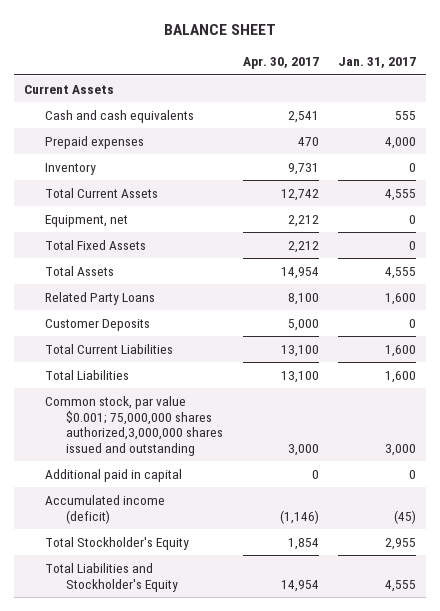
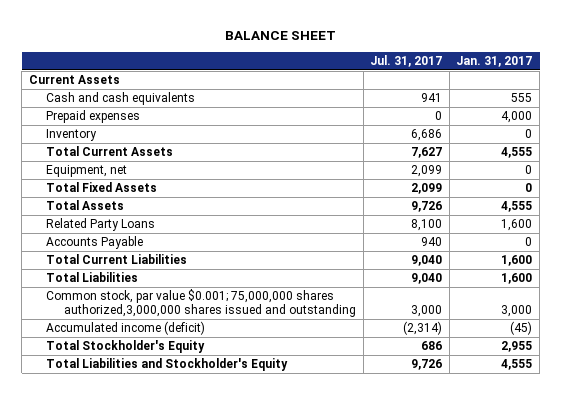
[242,57,319,70] Apr. 30, 2017 -> none
none -> [370,54,443,67] Jul. 31, 2017
[44,318,150,331] Customer Deposits -> none
none -> [46,236,144,250] Accounts Payable
[44,468,182,482] Additional paid in capital -> none

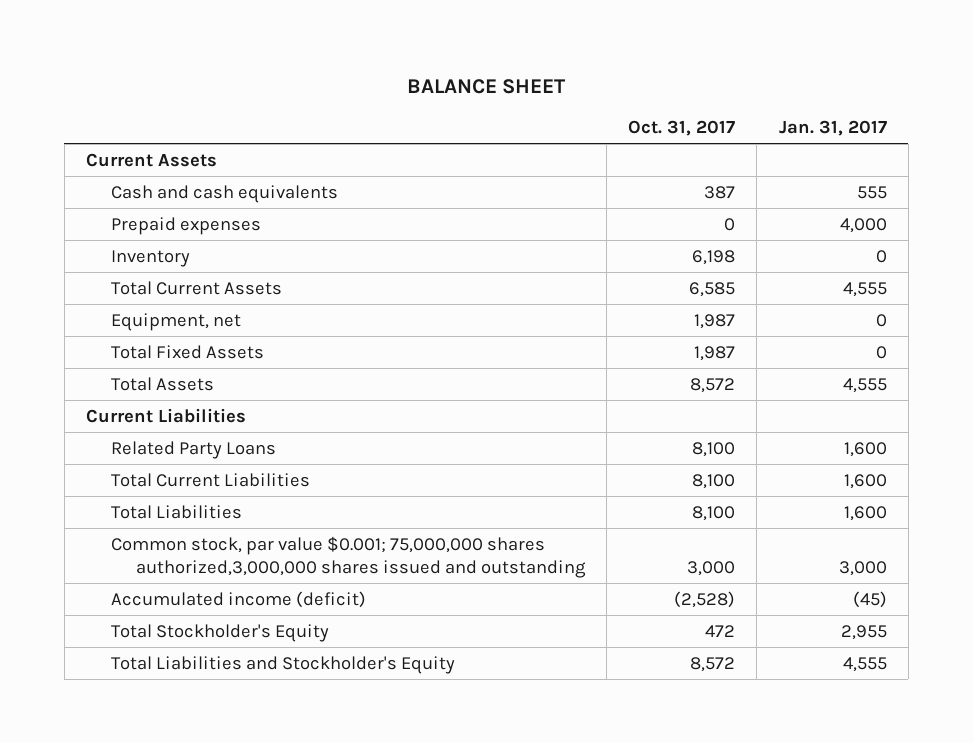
[370,54,443,67] Jul. 31, 2017 -> none
none -> [628,120,736,137] Oct. 31, 2017
none -> [85,408,246,424] Current Liabilities
[46,236,144,250] Accounts Payable -> none

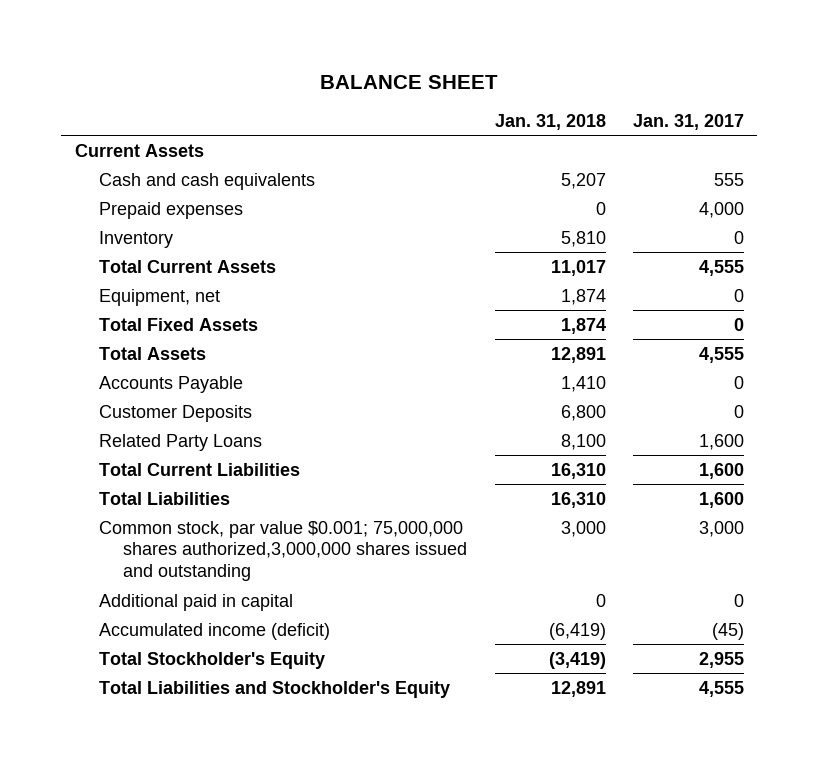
[628,120,736,137] Oct. 31, 2017 -> none
none -> [494,114,606,131] Jan. 31, 2018
[85,408,246,424] Current Liabilities -> none
none -> [98,375,243,393] Accounts Payable
none -> [98,404,252,422] Customer Deposits
none -> [98,593,293,611] Additional paid in capital

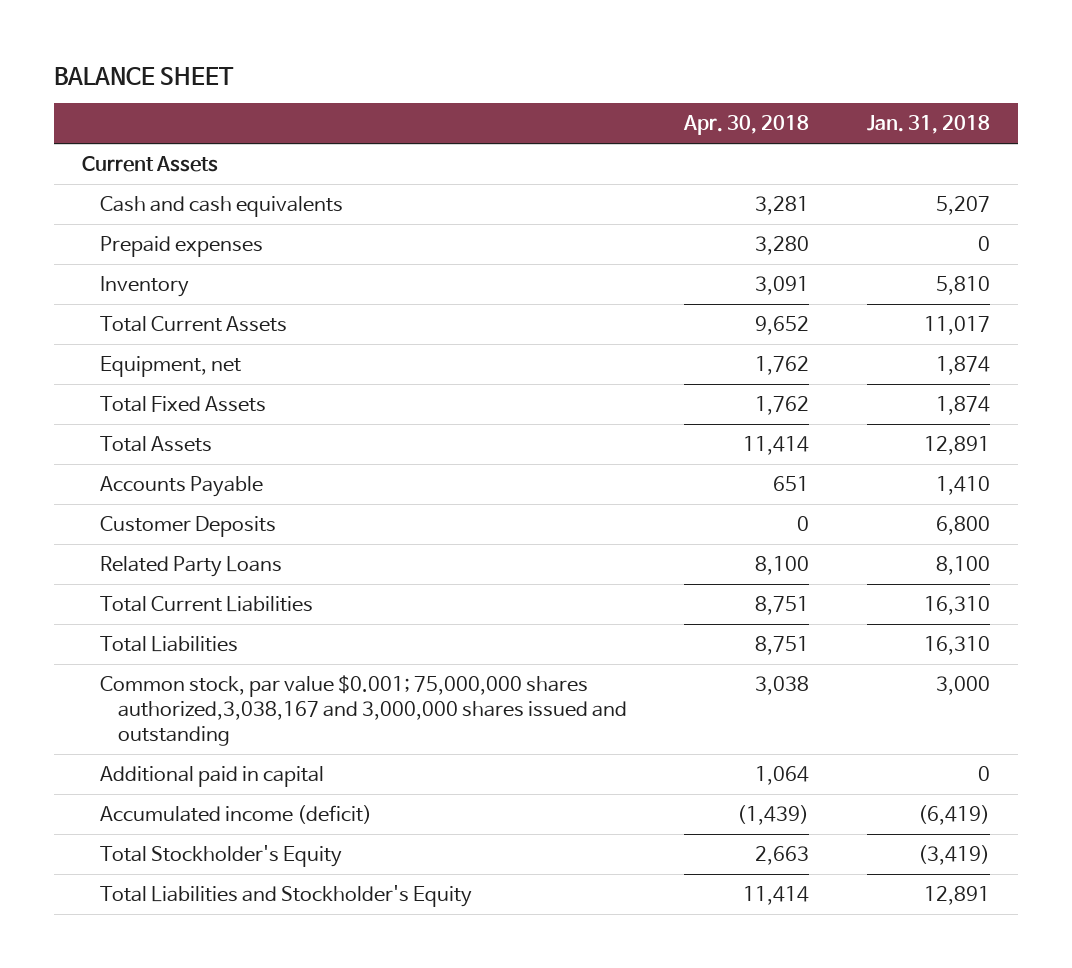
[632,114,744,131] Jan. 31, 2017 -> none
none -> [683,115,810,136] Apr. 30, 2018
[98,520,468,582] Common stock, par value $0.001; 75,000,000 shares authorized,3,000,000 shares issued and outstanding -> [100,674,627,746] Common stock, par value $0.001; 75,000,000 shares authorized,3,038,167 and 3,000,000 shares issued and outstanding

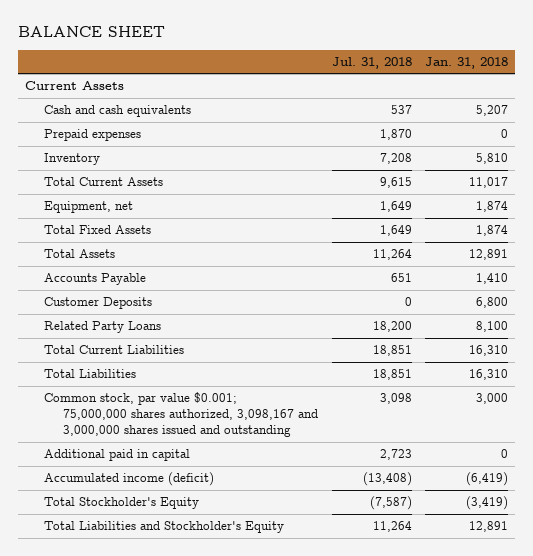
[683,115,810,136] Apr. 30, 2018 -> none
none -> [331,56,412,69] Jul. 31, 2018
[100,674,627,746] Common stock, par value $0.001; 75,000,000 shares authorized,3,038,167 and 3,000,000 shares issued and outstanding -> [43,392,318,438] Common stock, par value $0.001; 75,000,000 shares authorized, 3,098,167 and 3,000,000 shares issued and outstanding

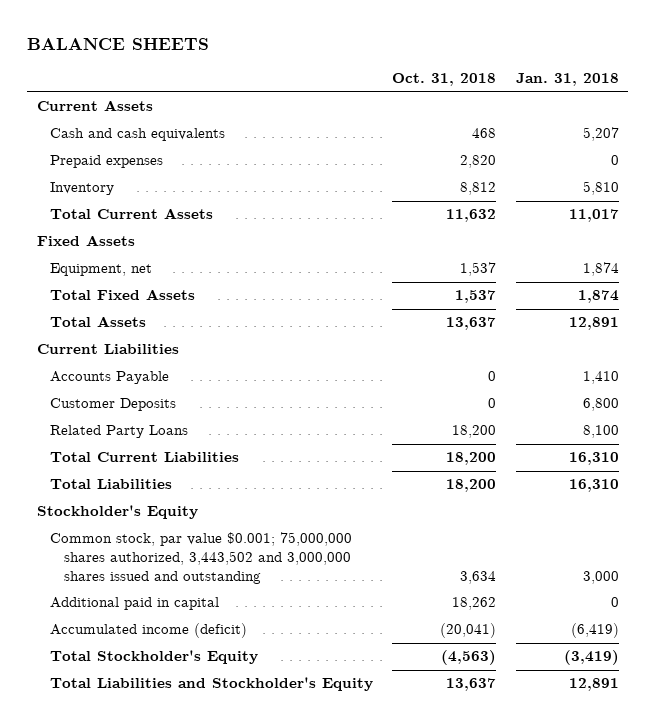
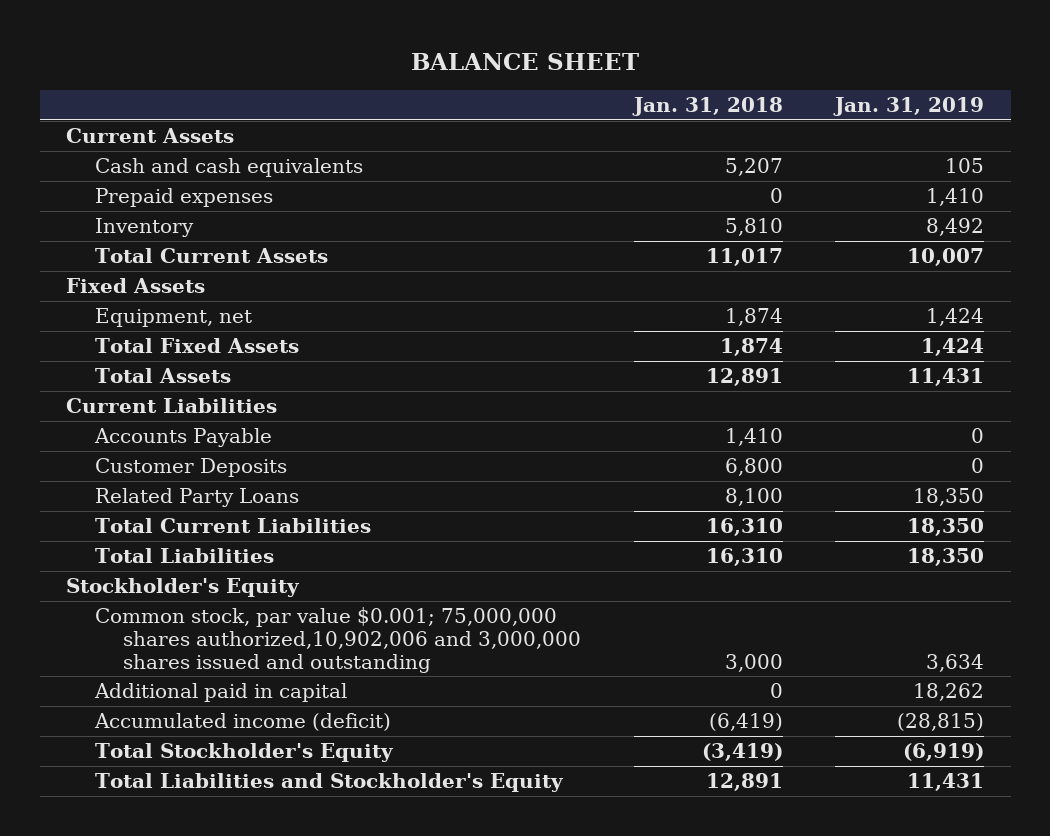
[27,38,210,51] BALANCE SHEETS -> [411,53,640,71] BALANCE SHEET
[392,73,497,87] Oct. 31, 2018 -> none
none -> [833,96,985,116] Jan. 31, 2019
[50,532,353,584] Common stock, par value $0.001; 75,000,000 shares authorized, 3,443,502 and 3,000,000 shares issued and outstanding -> [94,606,581,673] Common stock, par value $0.001; 75,000,000 shares authorized,10,902,006 and 3,000,000 shares issued and outstanding

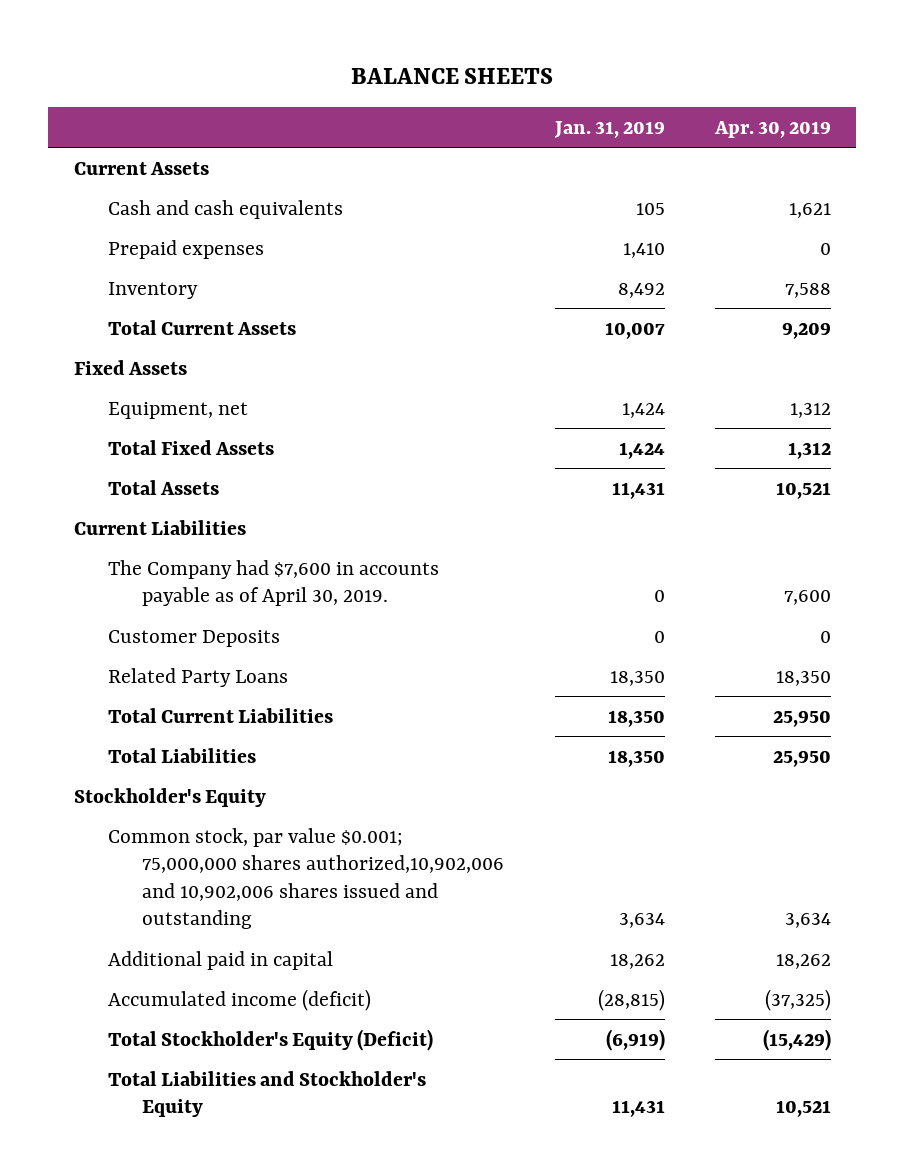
[411,53,640,71] BALANCE SHEET -> [351,67,554,84] BALANCE SHEETS
[631,96,783,116] Jan. 31, 2018 -> none
none -> [714,120,832,138] Apr. 30, 2019
[93,427,272,447] Accounts Payable -> [107,559,439,607] The Company had $7,600 in accounts payable as of April 30, 2019.
[94,606,581,673] Common stock, par value $0.001; 75,000,000 shares authorized,10,902,006 and 3,000,000 shares issued and outstanding -> [107,827,505,930] Common stock, par value $0.001; 75,000,000 shares authorized,10,902,006 and 10,902,006 shares issued and outstanding
[94,742,394,762] Total Stockholder's Equity -> [107,1028,433,1051] Total Stockholder's Equity (Deficit)

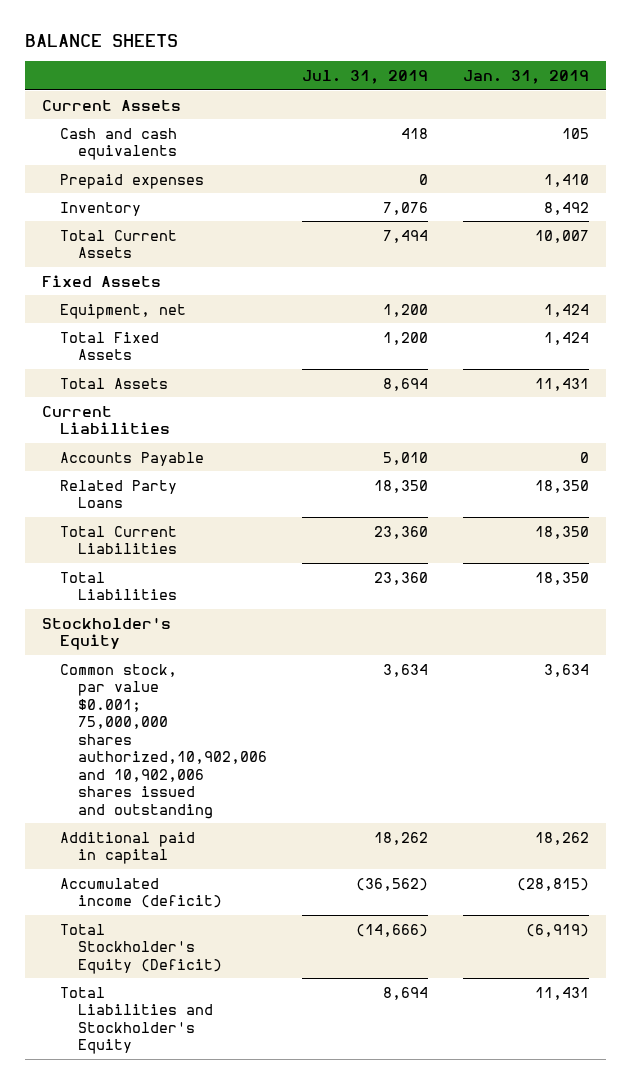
[714,120,832,138] Apr. 30, 2019 -> none
none -> [302,69,429,84] Jul. 31, 2019
[107,629,280,647] Customer Deposits -> none
[107,559,439,607] The Company had $7,600 in accounts payable as of April 30, 2019. -> [60,451,205,466] Accounts Payable

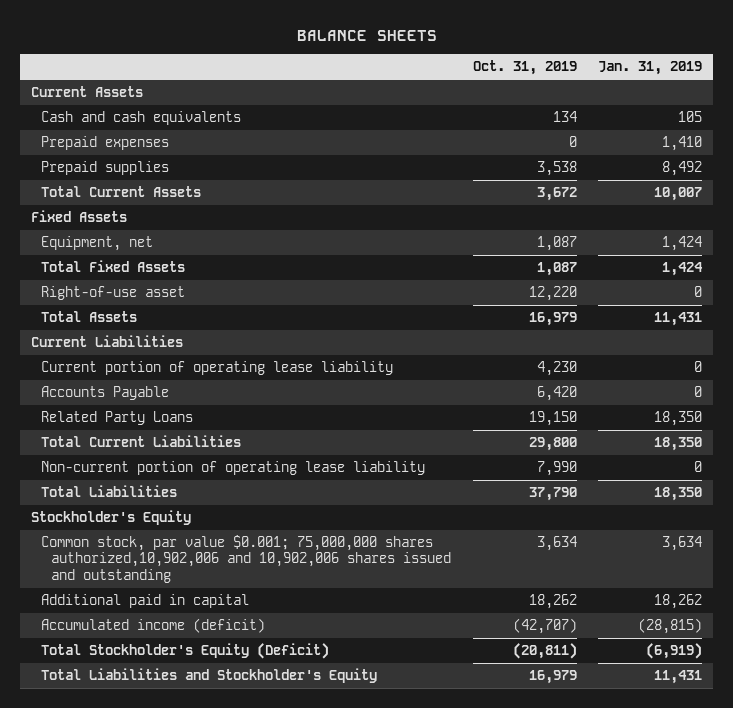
[302,69,429,84] Jul. 31, 2019 -> none
none -> [472,60,577,76] Oct. 31, 2019
[60,201,142,216] Inventory -> [40,161,169,176] Prepaid supplies
none -> [40,286,185,301] Right-of-use asset
none -> [40,361,393,376] Current portion of operating lease liability
none -> [40,461,425,476] Non-current portion of operating lease liability

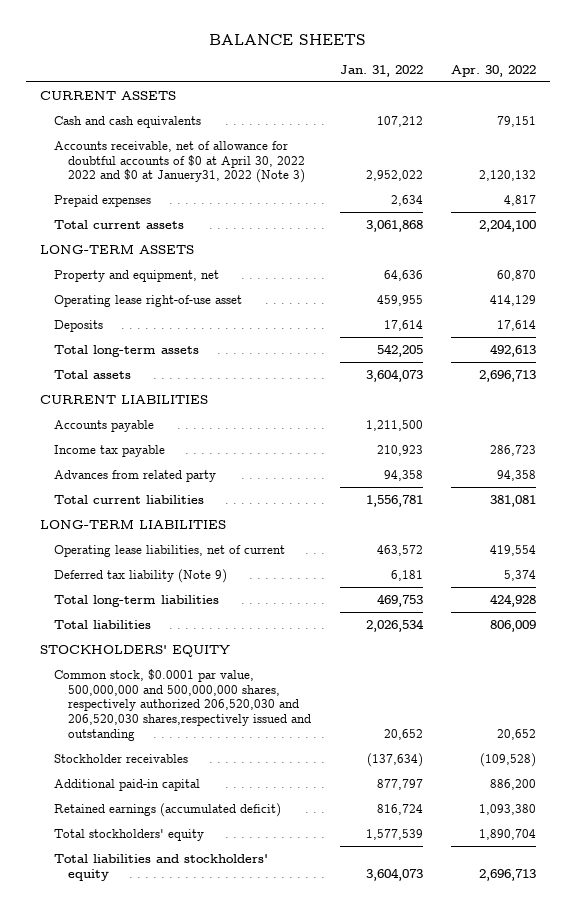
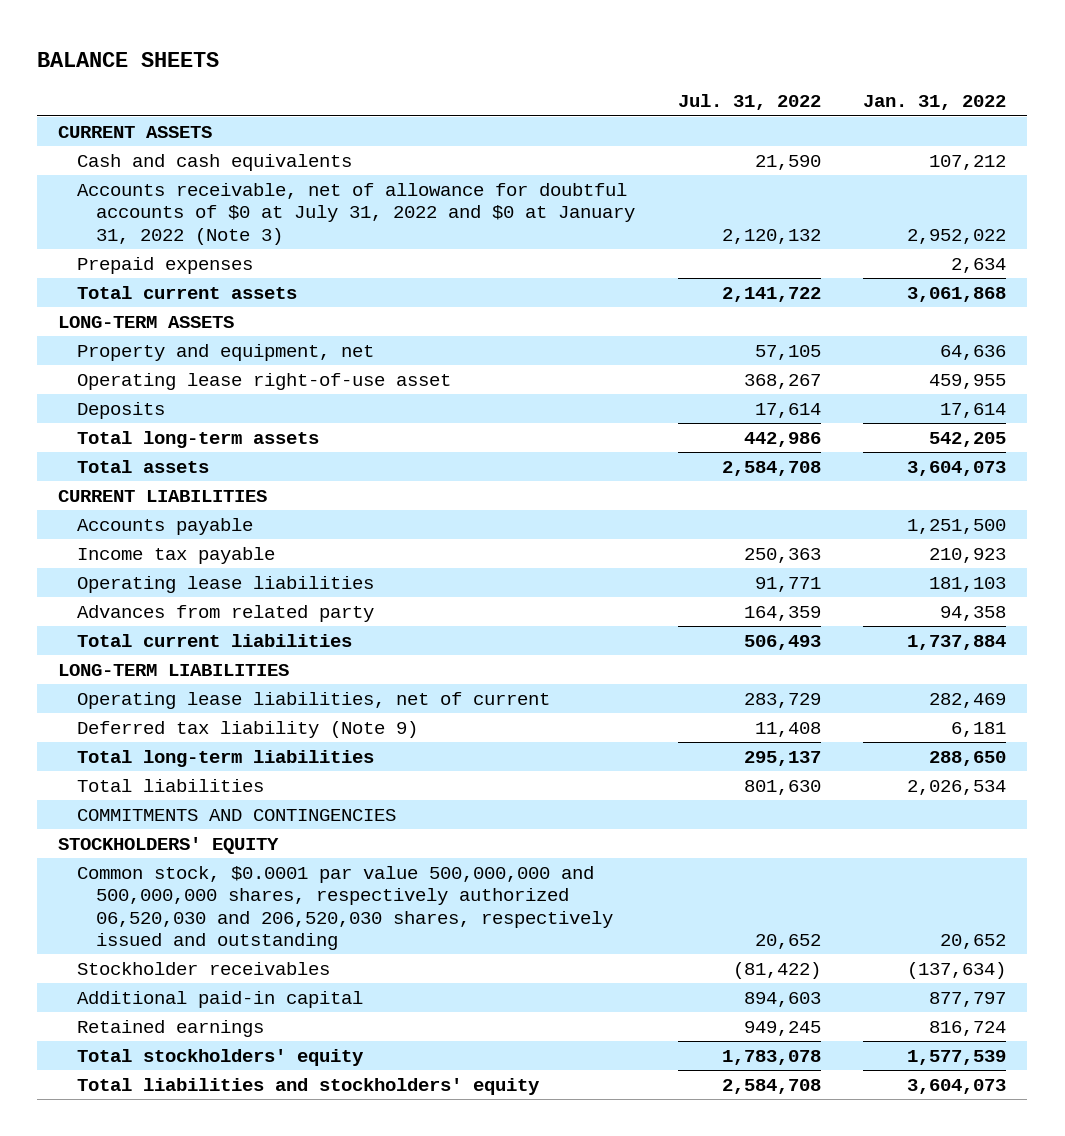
[451,64,537,77] Apr. 30, 2022 -> none
none -> [677,94,821,111] Jul. 31, 2022
[54,140,306,184] Accounts receivable, net of allowance for doubtful accounts of $0 at April 30, 2022 2022 and $0 at Januery31, 2022 (Note 3) -> [77,183,636,245] Accounts receivable, net of allowance for doubtful accounts of $0 at July 31, 2022 and $0 at January 31, 2022 (Note 3)
[365,419,423,431] 1,211,500 -> [907,519,1007,535] 1,251,500
none -> [77,576,375,594] Operating lease liabilities
[365,494,423,507] 1,556,781 -> [907,635,1007,651] 1,737,884
[376,544,423,556] 463,572 -> [929,693,1007,709] 282,469
[376,593,423,607] 469,753 -> [929,751,1007,767] 288,650
none -> [77,809,397,822] COMMITMENTS AND CONTINGENCIES
[54,668,312,742] Common stock, $0.0001 par value, 500,000,000 and 500,000,000 shares, respectively authorized 206,520,030 and 206,520,030 shares,respectively issued and outstanding -> [77,866,614,950] Common stock, $0.0001 par value 500,000,000 and 500,000,000 shares, respectively authorized 06,520,030 and 206,520,030 shares, respectively issued and outstanding
[54,802,282,817] Retained earnings (accumulated deficit) -> [77,1020,265,1038] Retained earnings

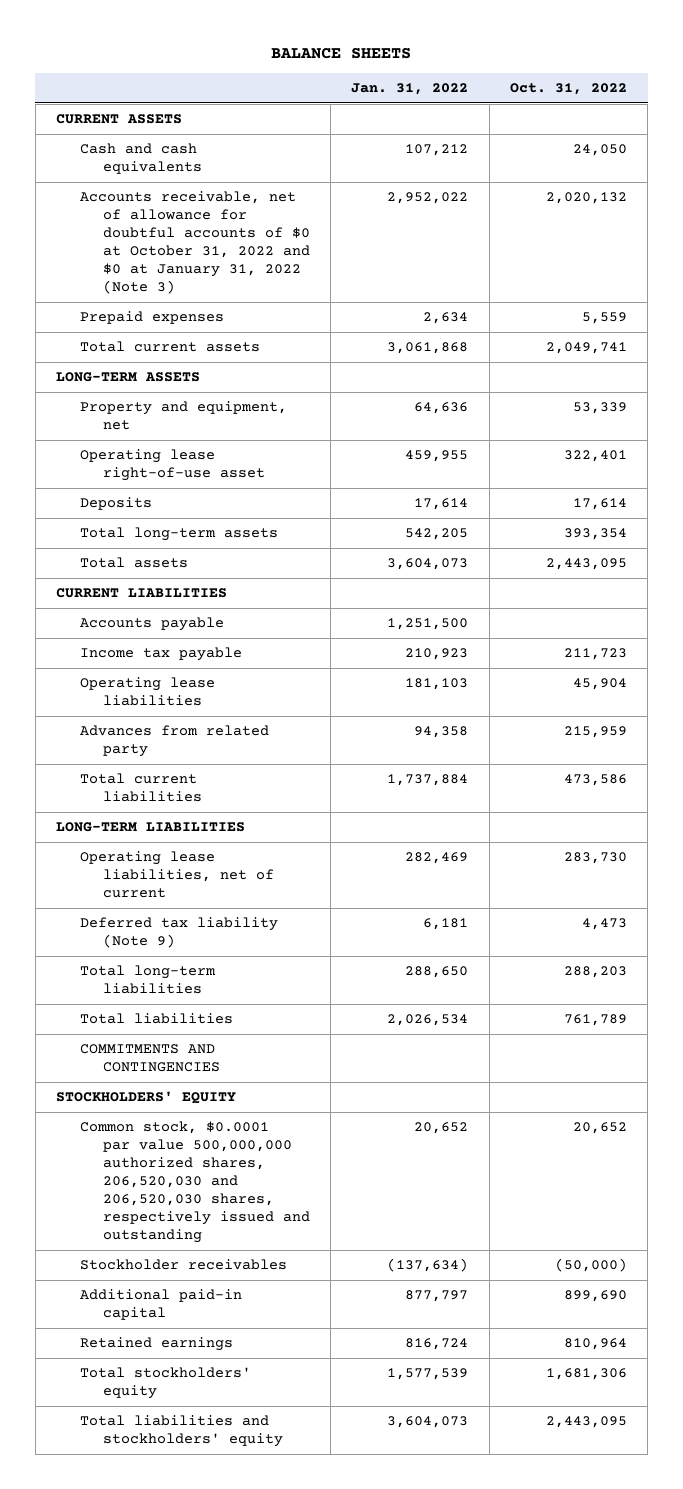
[677,94,821,111] Jul. 31, 2022 -> none
none -> [509,83,627,96] Oct. 31, 2022
[77,183,636,245] Accounts receivable, net of allowance for doubtful accounts of $0 at July 31, 2022 and $0 at January 31, 2022 (Note 3) -> [79,191,311,295] Accounts receivable, net of allowance for doubtful accounts of $0 at October 31, 2022 and $0 at January 31, 2022 (Note 3)
[77,866,614,950] Common stock, $0.0001 par value 500,000,000 and 500,000,000 shares, respectively authorized 06,520,030 and 206,520,030 shares, respectively issued and outstanding -> [79,1121,311,1244] Common stock, $0.0001 par value 500,000,000 authorized shares, 206,520,030 and 206,520,030 shares, respectively issued and outstanding

